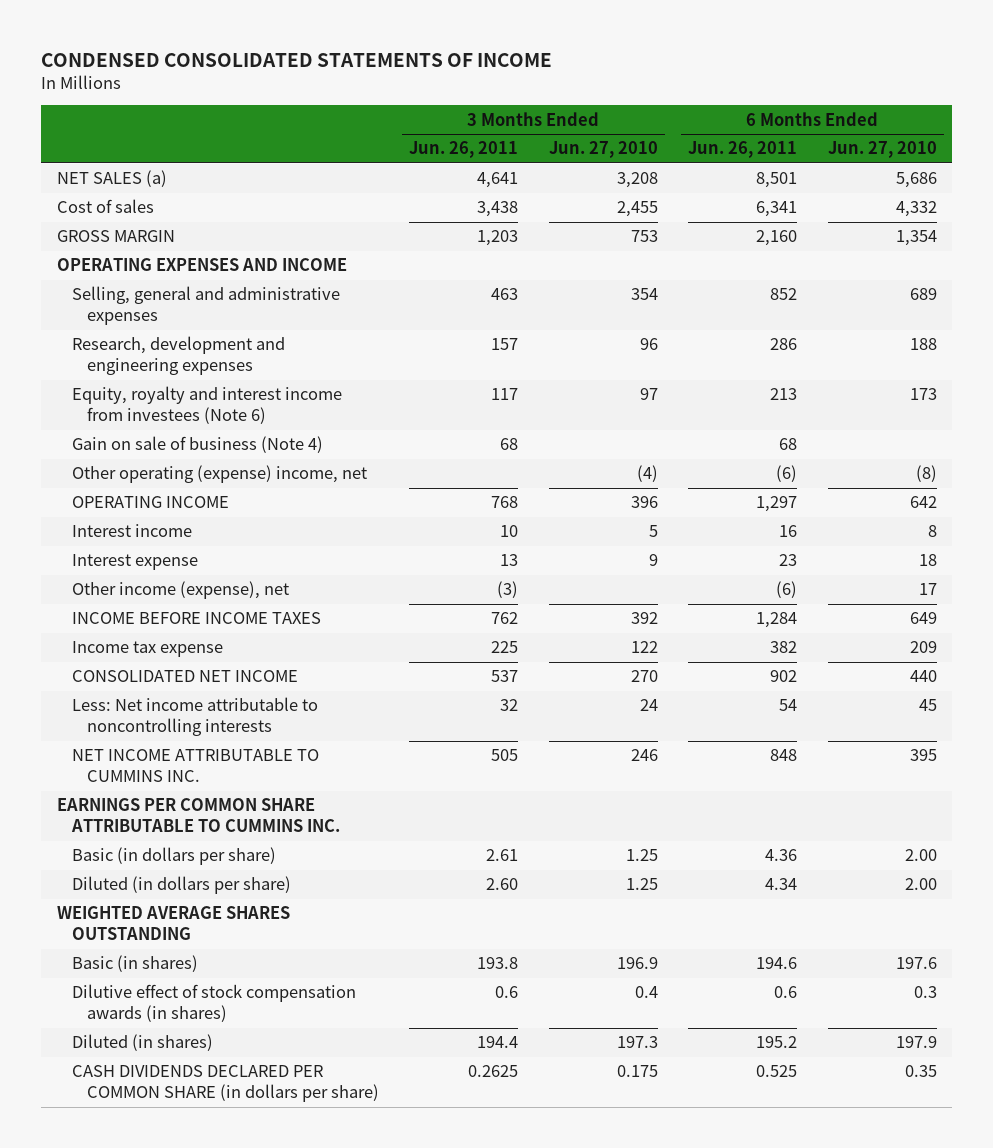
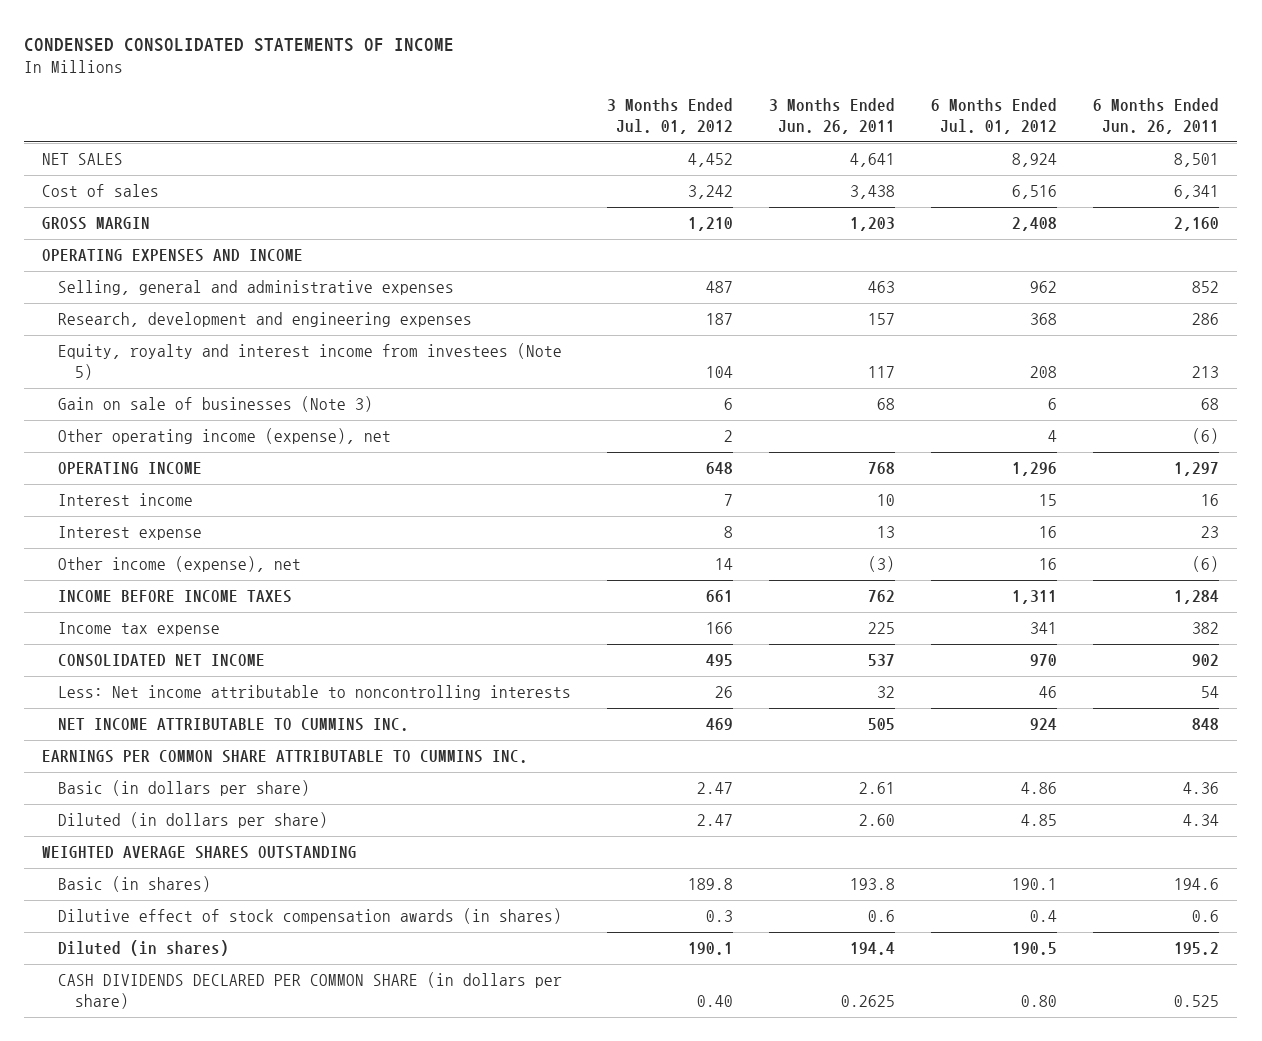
[548,141,658,159] Jun. 27, 2010 -> none
[827,141,937,159] Jun. 27, 2010 -> none
none -> [607,98,734,134] 3 Months Ended Jul. 01, 2012
none -> [931,98,1058,134] 6 Months Ended Jul. 01, 2012
[56,170,167,188] NET SALES (a) -> [42,153,124,166] NET SALES
[71,386,342,425] Equity, royalty and interest income from investees (Note 6) -> [58,343,563,380] Equity, royalty and interest income from investees (Note 5)
[71,436,323,454] Gain on sale of business (Note 4) -> [58,396,374,413] Gain on sale of businesses (Note 3)
[71,465,367,484] Other operating (expense) income, net -> [58,428,392,445] Other operating income (expense), net

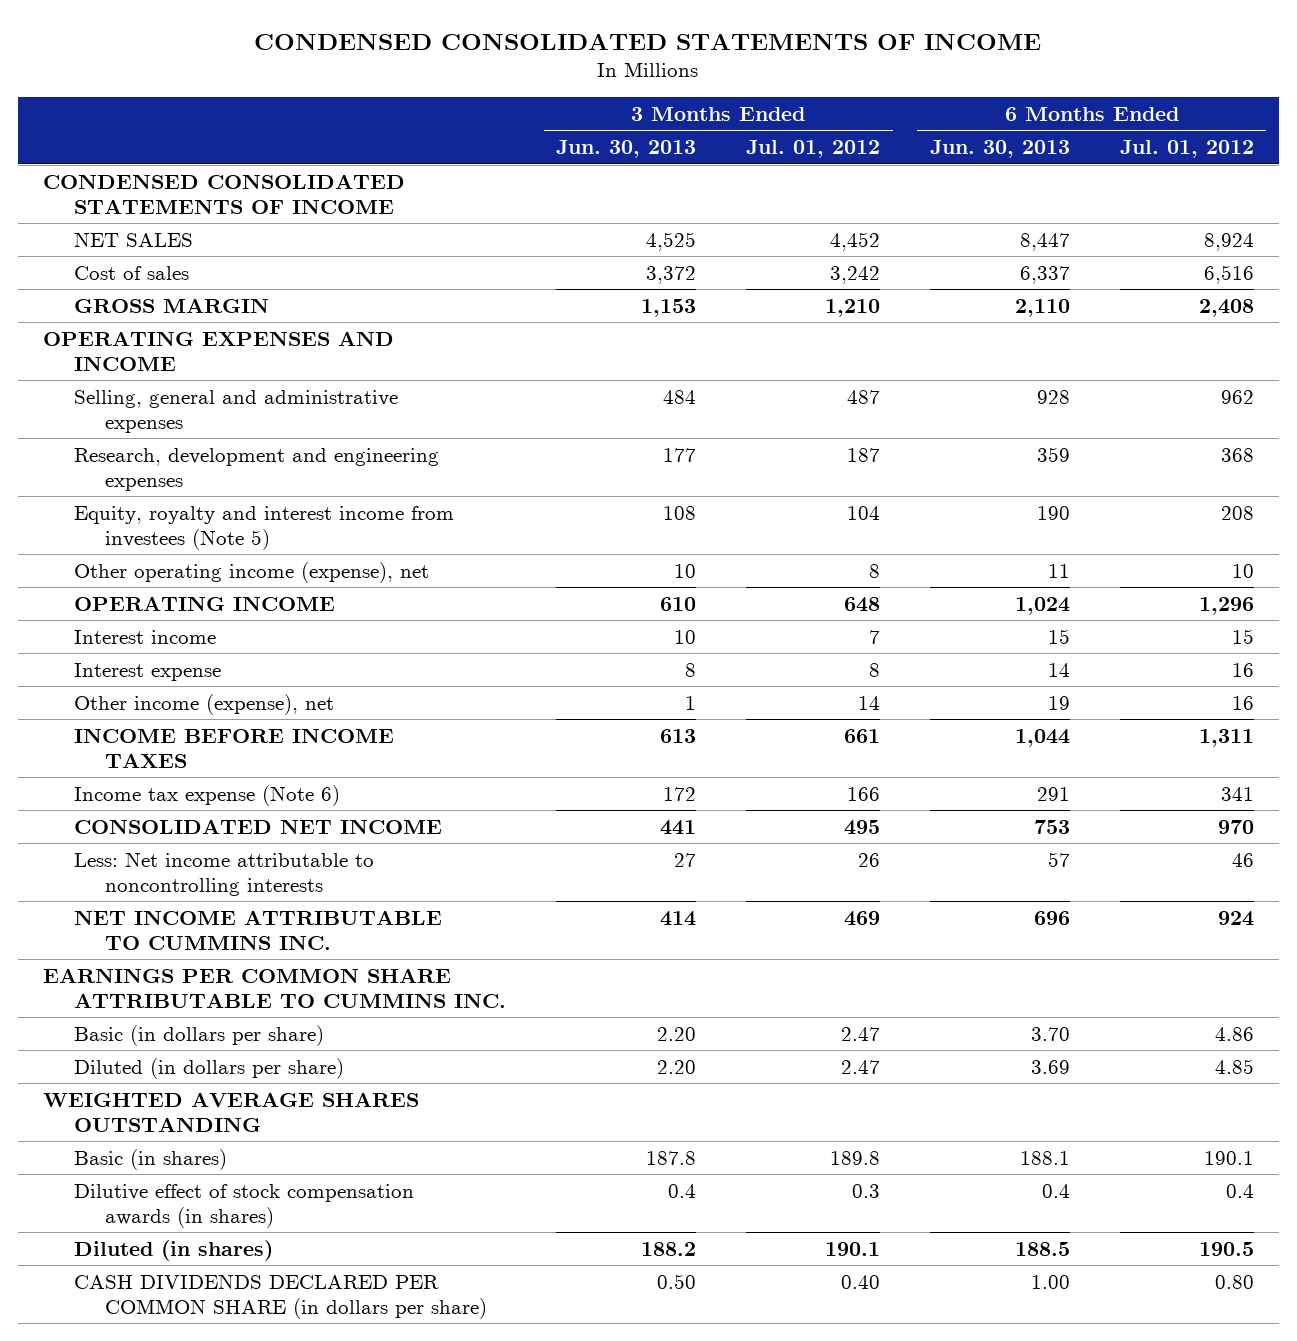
[769,98,896,134] 3 Months Ended Jun. 26, 2011 -> none
[1093,98,1220,134] 6 Months Ended Jun. 26, 2011 -> none
none -> [556,140,697,159] Jun. 30, 2013
none -> [929,140,1070,159] Jun. 30, 2013
none -> [42,173,405,214] CONDENSED CONSOLIDATED STATEMENTS OF INCOME
[58,396,374,413] Gain on sale of businesses (Note 3) -> none
[724,430,734,443] 2 -> [869,563,881,578] 8
[1048,430,1058,443] 4 -> [1231,563,1254,578] 10
[58,622,221,637] Income tax expense -> [74,784,341,806] Income tax expense (Note 6)

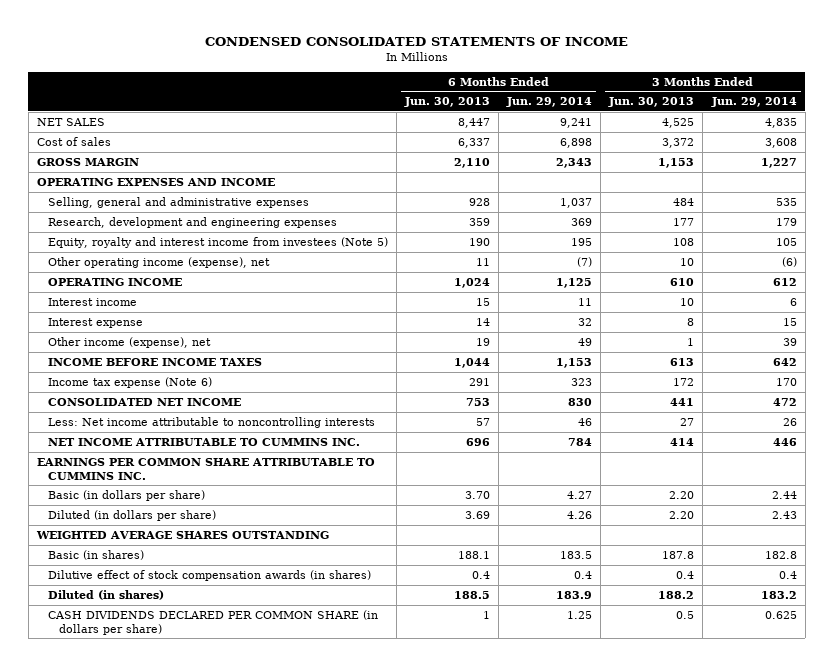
[746,140,881,159] Jul. 01, 2012 -> none
[1119,140,1254,159] Jul. 01, 2012 -> none
none -> [506,97,593,108] Jun. 29, 2014
none -> [710,97,797,108] Jun. 29, 2014
[42,173,405,214] CONDENSED CONSOLIDATED STATEMENTS OF INCOME -> none
[657,1273,697,1289] 0.50 -> [676,610,695,619] 0.5
[1030,1274,1070,1289] 1.00 -> [482,610,490,619] 1

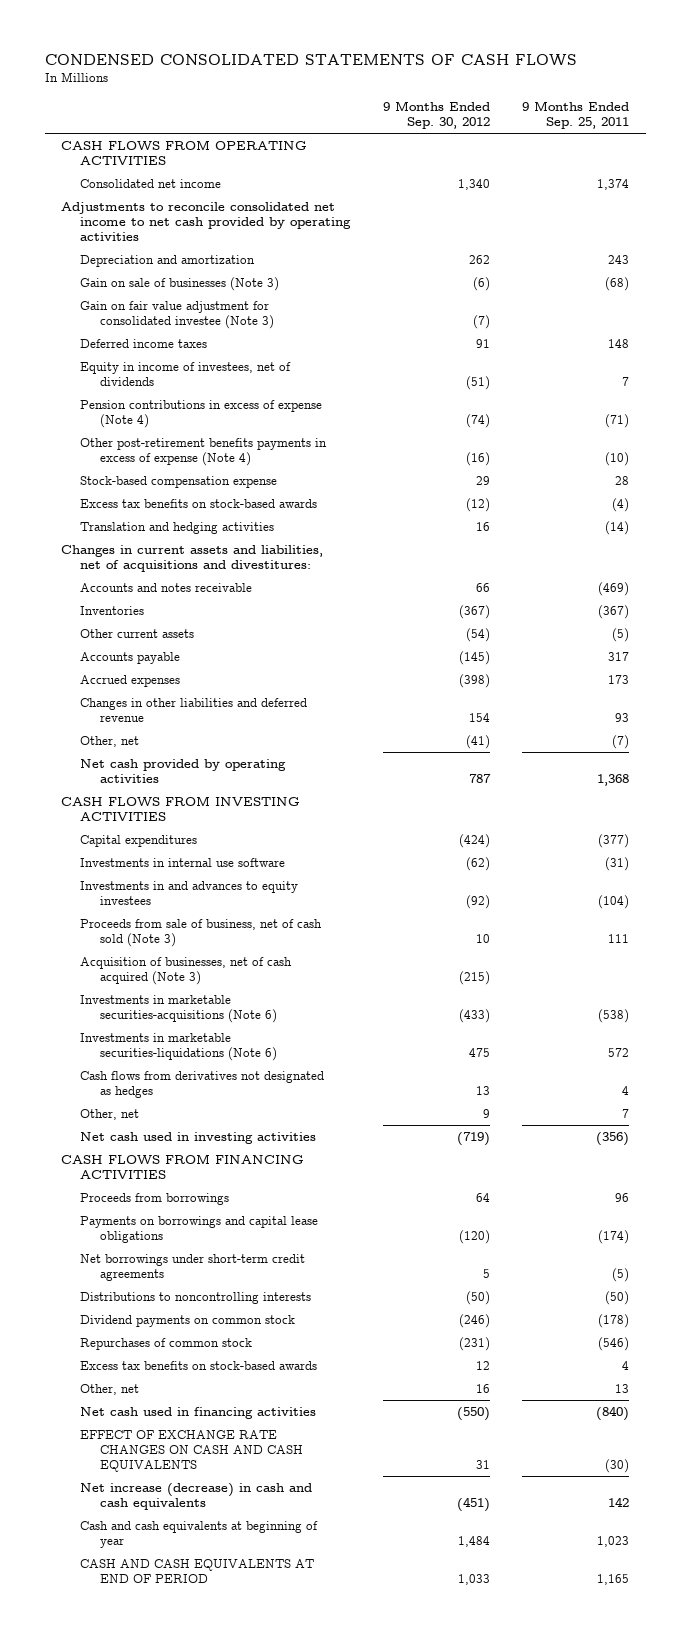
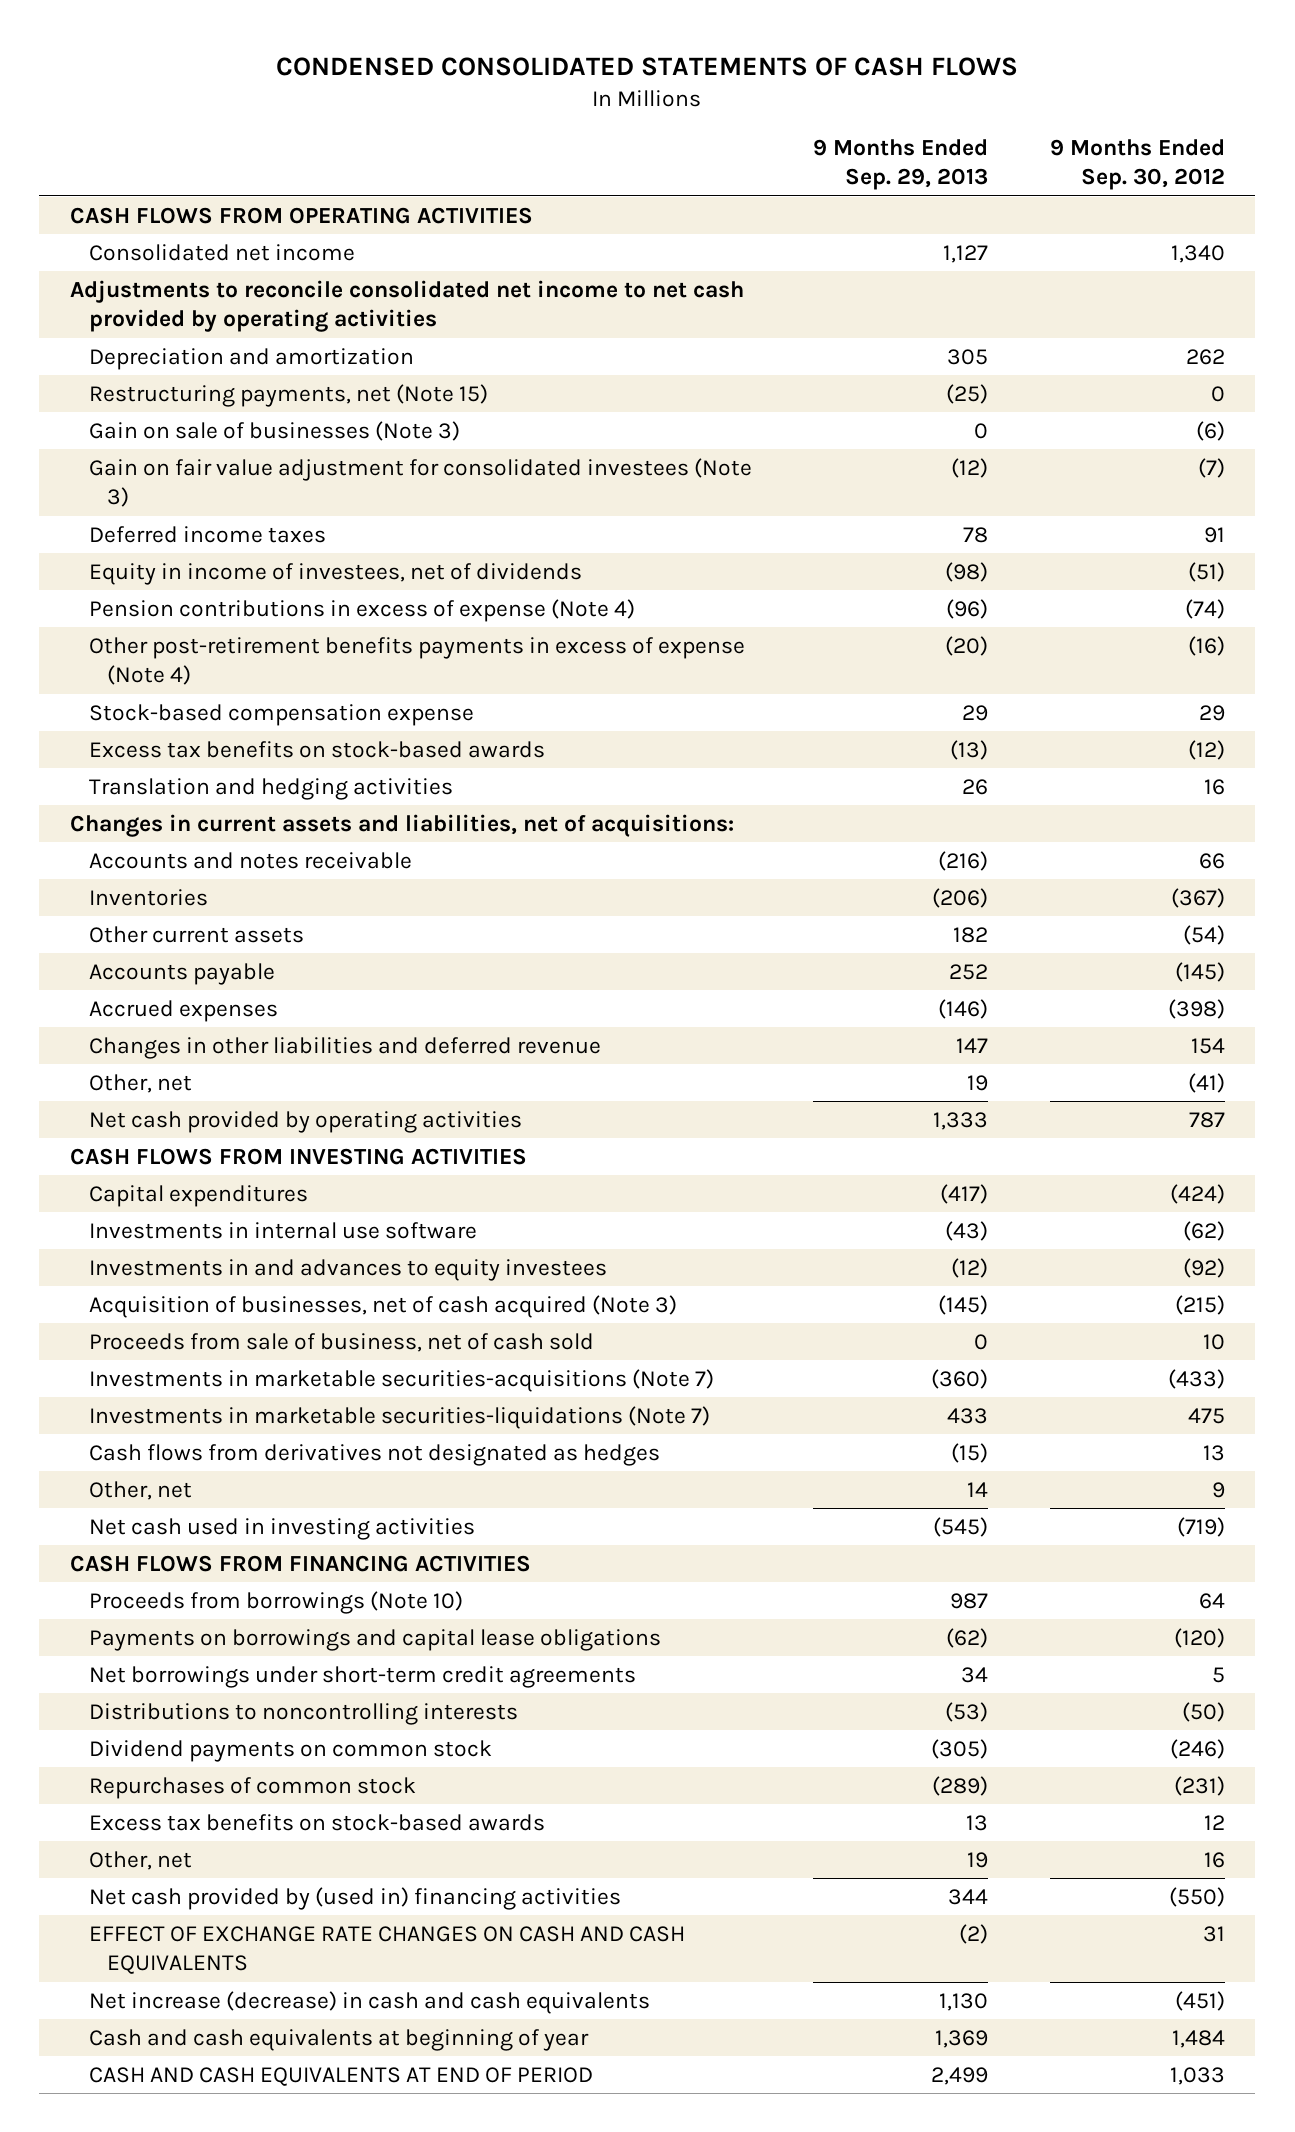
[522,101,630,130] 9 Months Ended Sep. 25, 2011 -> none
none -> [813,138,989,191] 9 Months Ended Sep. 29, 2013
none -> [88,383,488,407] Restructuring payments, net (Note 15)
[80,300,274,330] Gain on fair value adjustment for consolidated investee (Note 3) -> [88,457,752,508] Gain on fair value adjustment for consolidated investees (Note 3)
[61,544,324,573] Changes in current assets and liabilities, net of acquisitions and divestitures: -> [70,813,735,837] Changes in current assets and liabilities, net of acquisitions:
[80,918,323,948] Proceeds from sale of business, net of cash sold (Note 3) -> none
none -> [88,1332,594,1352] Proceeds from sale of business, net of cash sold
[80,994,277,1024] Investments in marketable securities-acquisitions (Note 6) -> [88,1368,714,1392] Investments in marketable securities-acquisitions (Note 7)
[80,1032,277,1062] Investments in marketable securities-liquidations (Note 6) -> [88,1405,710,1429] Investments in marketable securities-liquidations (Note 7)
[80,1192,230,1205] Proceeds from borrowings -> [88,1590,463,1614] Proceeds from borrowings (Note 10)
[80,1406,317,1419] Net cash used in financing activities -> [88,1886,621,1910] Net cash provided by (used in) financing activities

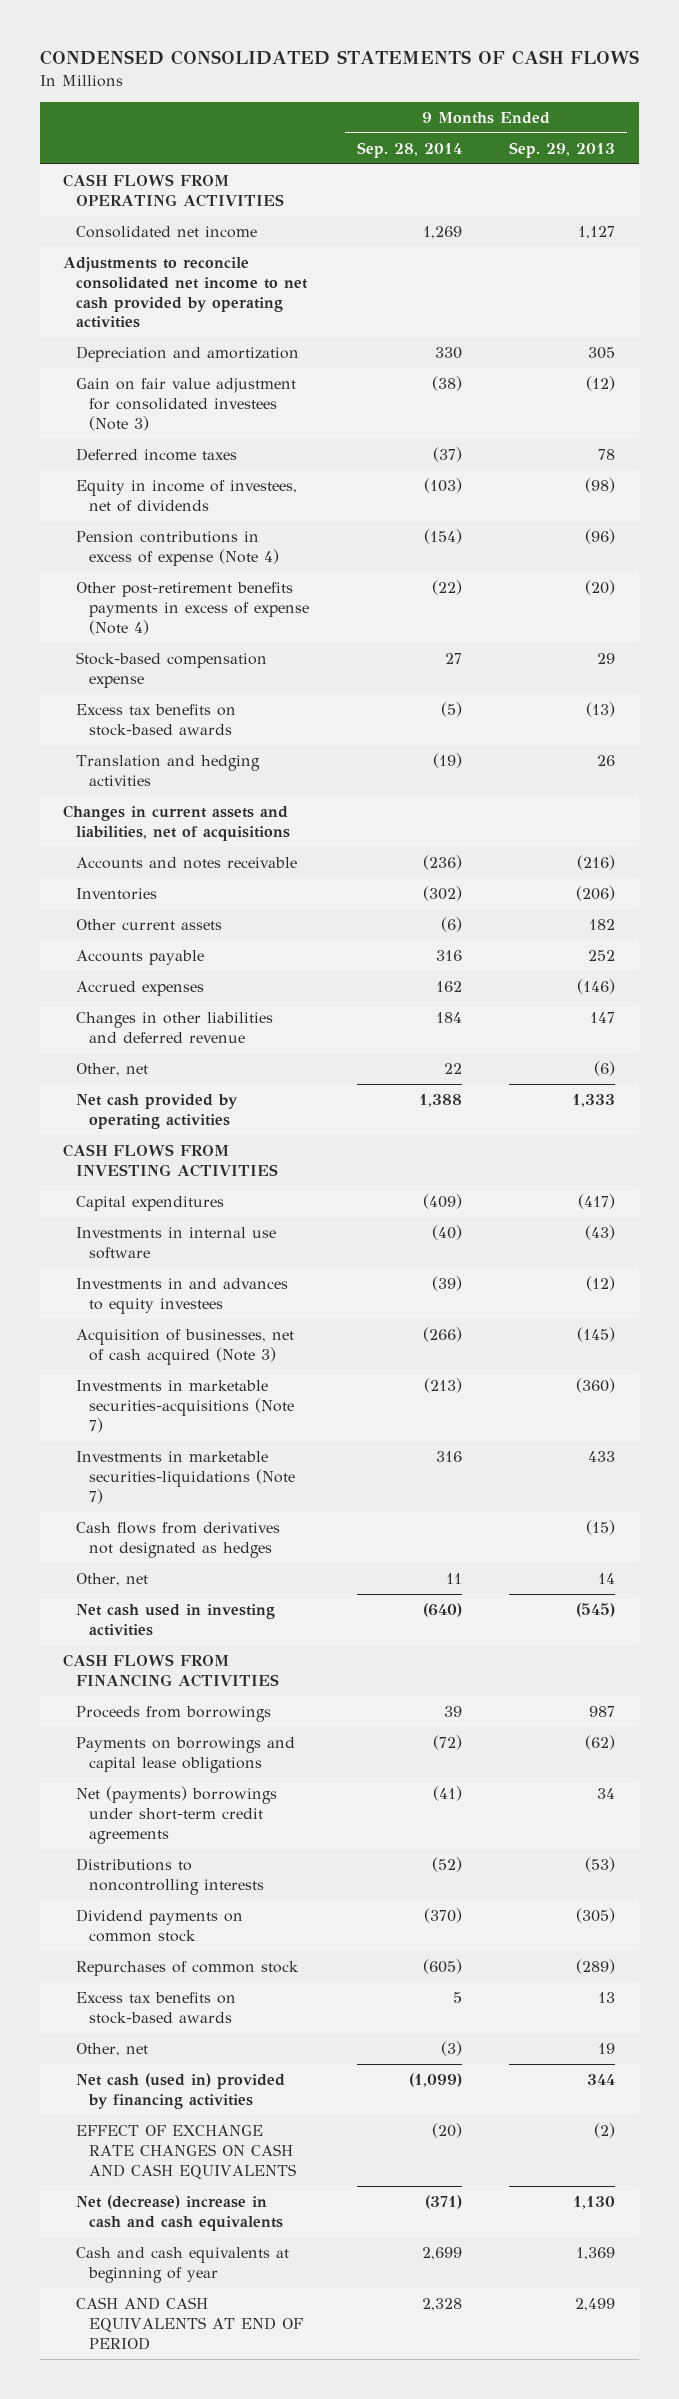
[1049,138,1225,191] 9 Months Ended Sep. 30, 2012 -> none
none -> [356,141,462,158] Sep. 28, 2014
[88,383,488,407] Restructuring payments, net (Note 15) -> none
[88,420,460,441] Gain on sale of businesses (Note 3) -> none
[70,813,735,837] Changes in current assets and liabilities, net of acquisitions: -> [63,805,291,841] Changes in current assets and liabilities, net of acquisitions
[967,1074,989,1091] 19 -> [594,1061,616,1077] (6)
[88,1332,594,1352] Proceeds from sale of business, net of cash sold -> none
[88,1590,463,1614] Proceeds from borrowings (Note 10) -> [76,1706,272,1723] Proceeds from borrowings
[88,1665,636,1688] Net borrowings under short-term credit agreements -> [76,1786,278,1844] Net (payments) borrowings under short-term credit agreements
[88,1886,621,1910] Net cash provided by (used in) financing activities -> [76,2073,286,2109] Net cash (used in) provided by financing activities
[88,1990,650,2014] Net increase (decrease) in cash and cash equivalents -> [76,2195,284,2231] Net (decrease) increase in cash and cash equivalents

